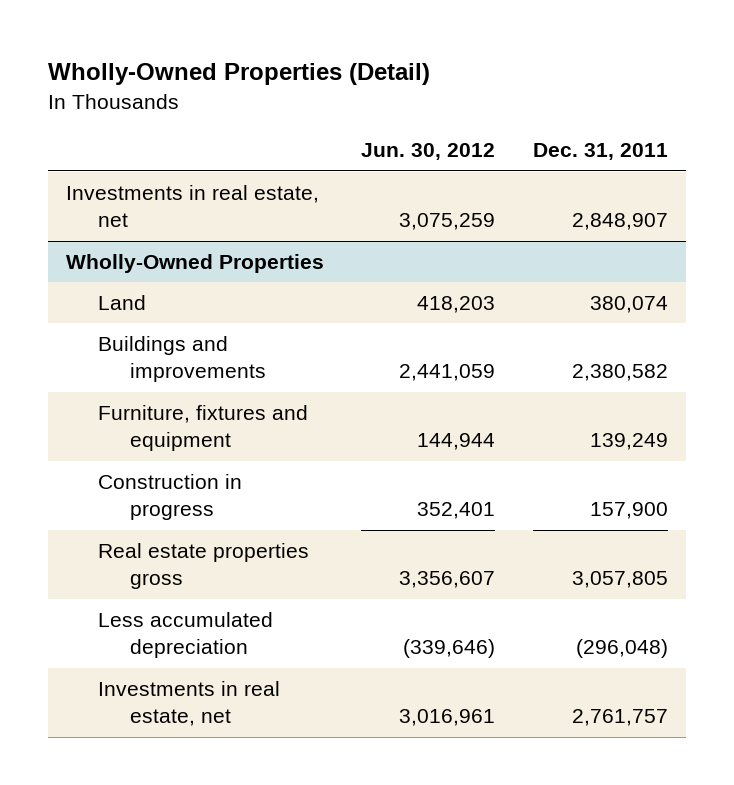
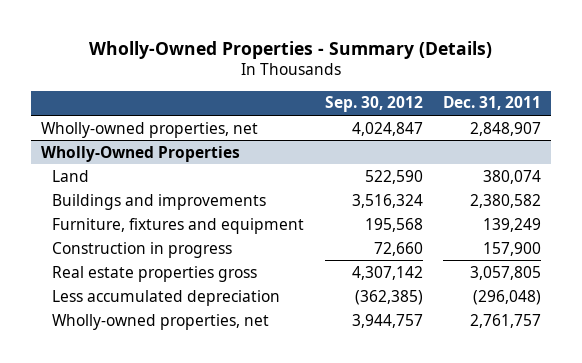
[47,63,430,86] Wholly-Owned Properties (Detail) -> [89,40,493,59] Wholly-Owned Properties - Summary (Details)
[361,143,496,161] Jun. 30, 2012 -> none
none -> [324,96,423,113] Sep. 30, 2012
[66,184,320,228] Investments in real estate, net -> [41,121,259,138] Wholly-owned properties, net
[98,680,281,727] Investments in real estate, net -> [52,313,270,330] Wholly-owned properties, net

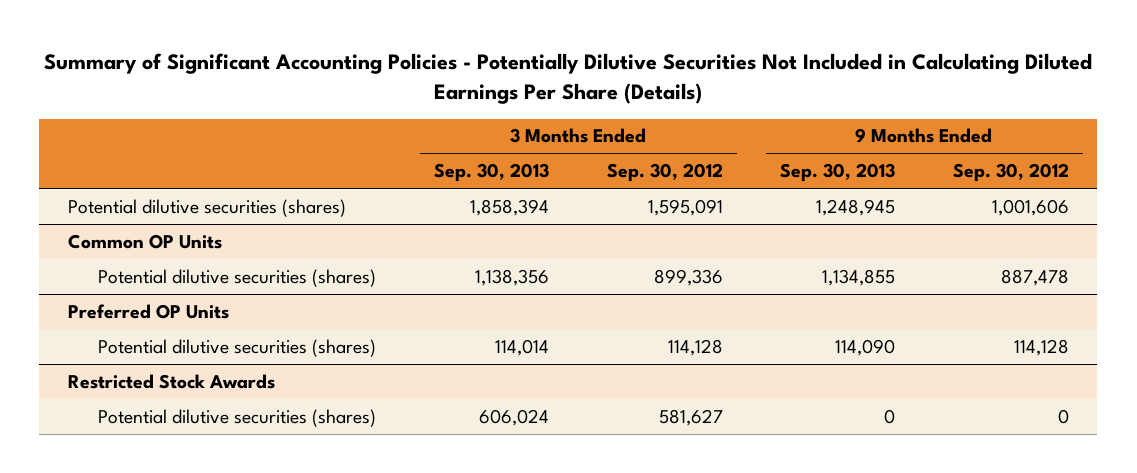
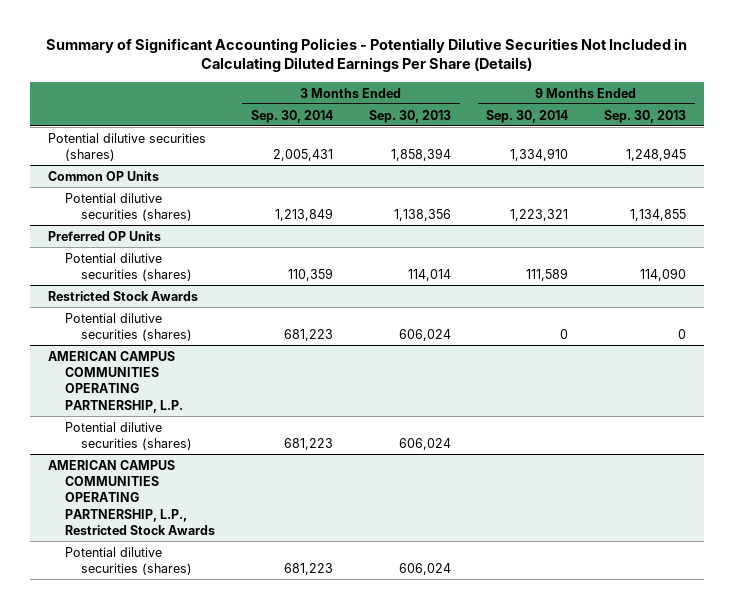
[606,163,723,183] Sep. 30, 2012 -> none
[952,163,1069,183] Sep. 30, 2012 -> none
none -> [250,109,333,123] Sep. 30, 2014
none -> [486,109,569,123] Sep. 30, 2014
none -> [47,350,183,413] AMERICAN CAMPUS COMMUNITIES OPERATING PARTNERSHIP, L.P.
none -> [64,421,193,450] Potential dilutive securities (shares)
none -> [47,459,215,535] AMERICAN CAMPUS COMMUNITIES OPERATING PARTNERSHIP, L.P., Restricted Stock Awards
none -> [64,546,193,575] Potential dilutive securities (shares)

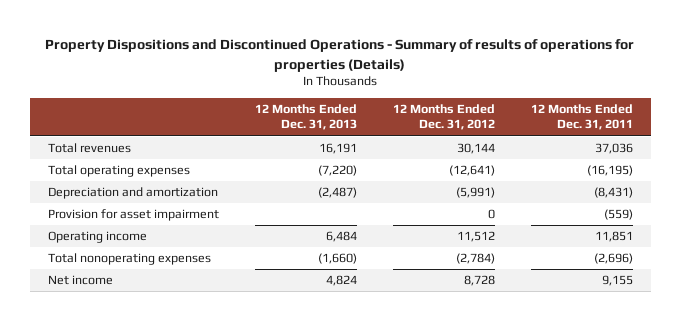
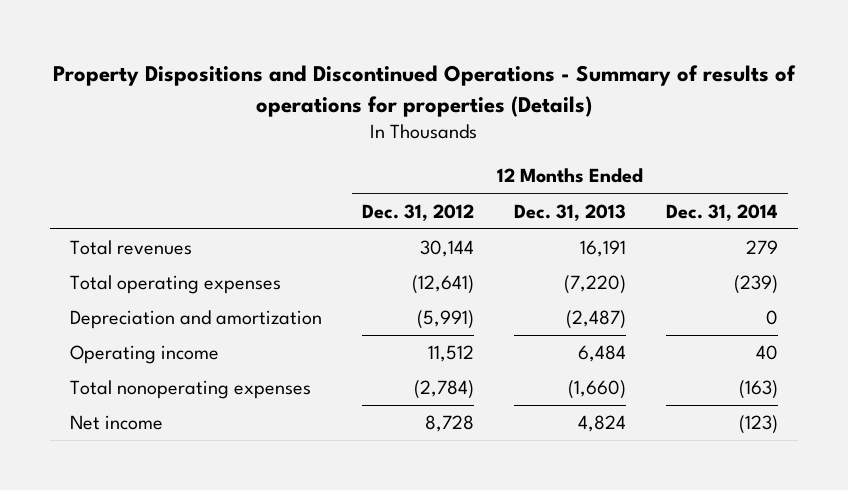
[530,103,633,131] 12 Months Ended Dec. 31, 2011 -> none
none -> [665,203,778,221] Dec. 31, 2014
[48,209,220,222] Provision for asset impairment -> none

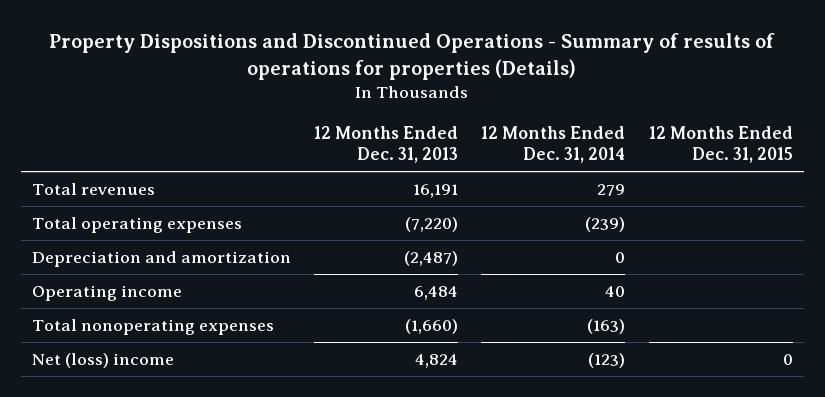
[362,203,475,221] Dec. 31, 2012 -> none
none -> [648,125,793,164] 12 Months Ended Dec. 31, 2015
[70,415,164,431] Net income -> [32,352,175,368] Net (loss) income

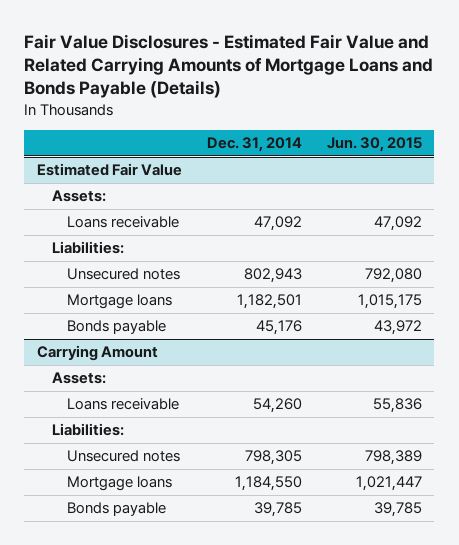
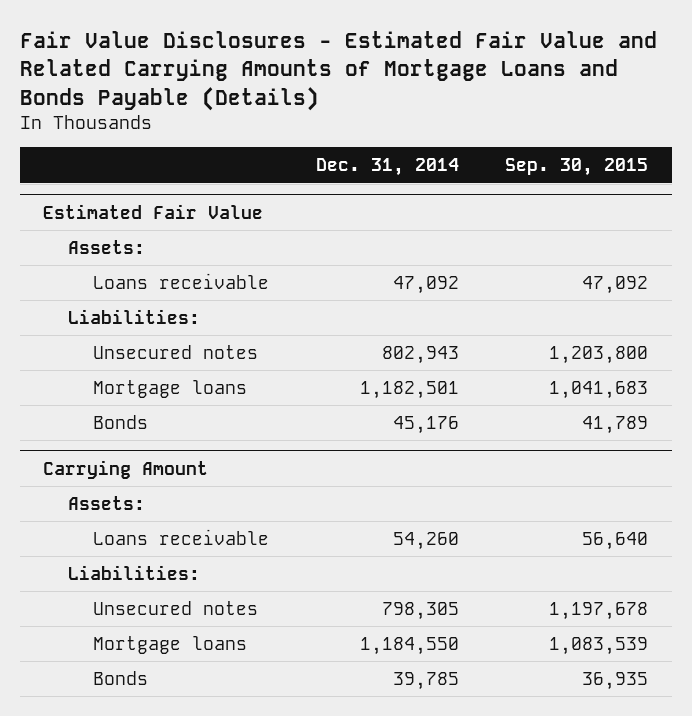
[326,137,422,153] Jun. 30, 2015 -> none
none -> [505,158,649,177] Sep. 30, 2015
[66,320,166,335] Bonds payable -> [93,415,149,430] Bonds
[66,502,166,517] Bonds payable -> [93,671,149,686] Bonds

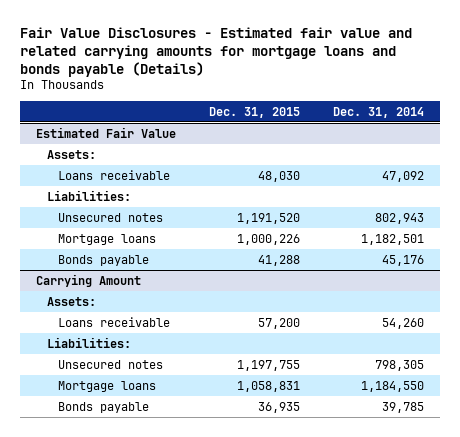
[19,31,657,111] Fair Value Disclosures - Estimated Fair Value and Related Carrying Amounts of Mortgage Loans and Bonds Payable (Details) -> [19,26,412,77] Fair Value Disclosures - Estimated fair value and related carrying amounts for mortgage loans and bonds payable (Details)
[505,158,649,177] Sep. 30, 2015 -> none
none -> [209,106,301,118] Dec. 31, 2015
[93,415,149,430] Bonds -> [57,254,149,266] Bonds payable
[93,671,149,686] Bonds -> [57,401,149,413] Bonds payable

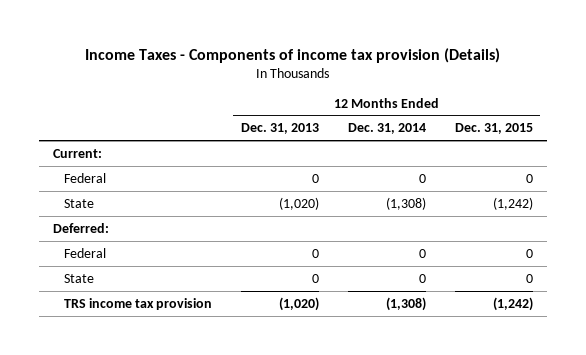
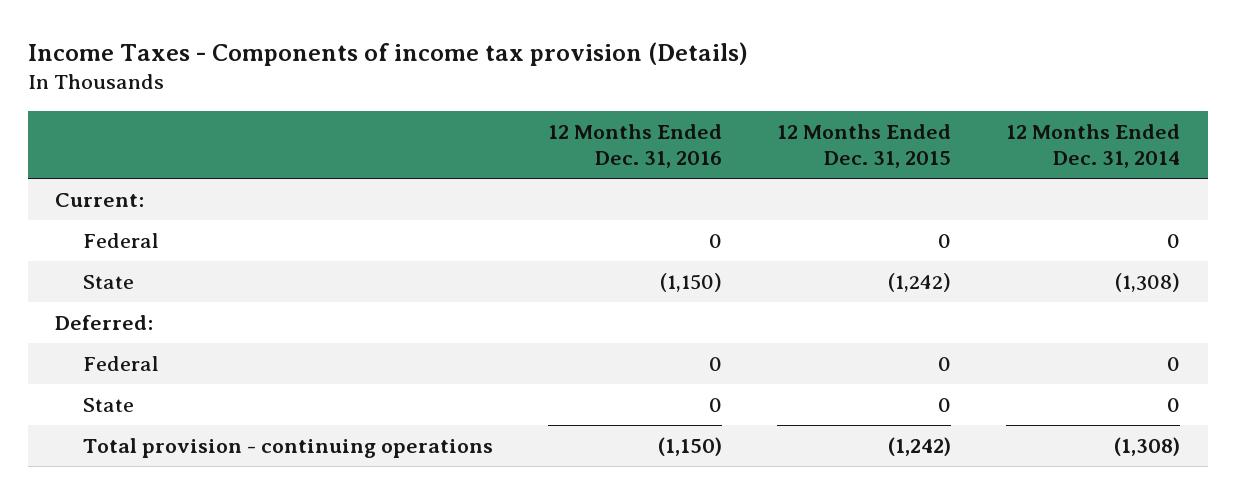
[240,123,319,135] Dec. 31, 2013 -> none
none -> [548,123,723,168] 12 Months Ended Dec. 31, 2016
[63,297,212,310] TRS income tax provision -> [83,437,494,458] Total provision - continuing operations

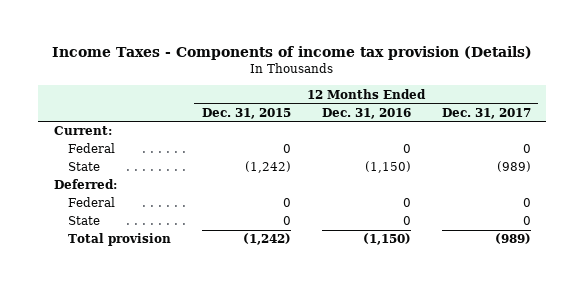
[1006,123,1181,168] 12 Months Ended Dec. 31, 2014 -> none
none -> [441,107,531,119] Dec. 31, 2017
[83,437,494,458] Total provision - continuing operations -> [68,233,172,247] Total provision

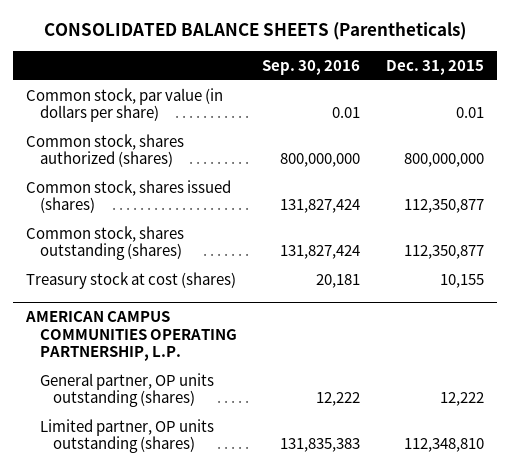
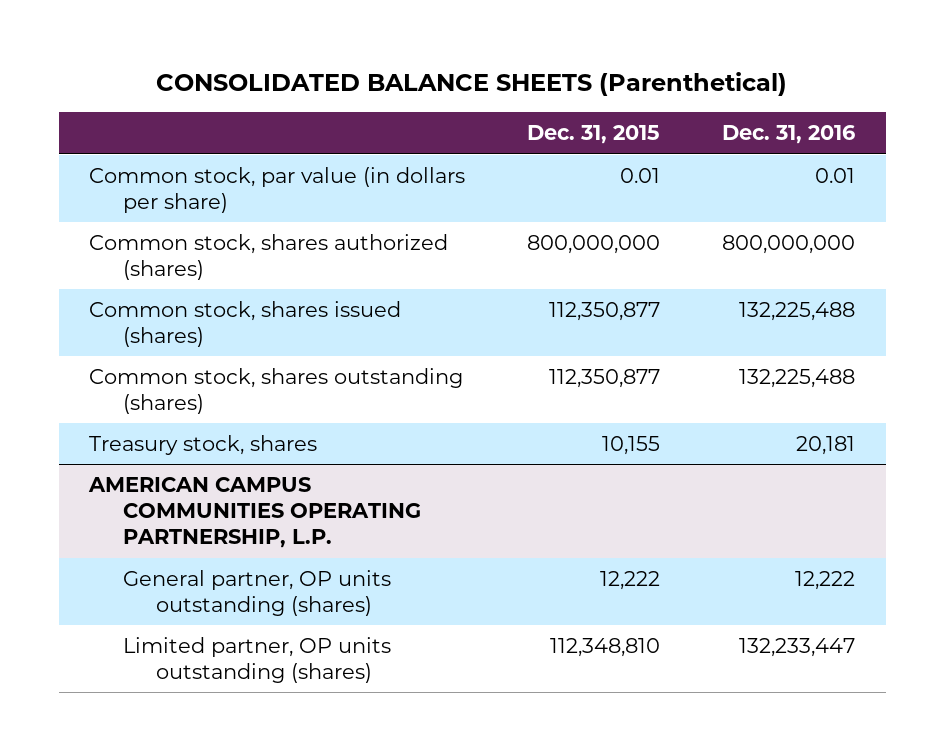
[44,22,467,41] CONSOLIDATED BALANCE SHEETS (Parentheticals) -> [156,72,788,97] CONSOLIDATED BALANCE SHEETS (Parenthetical)
[262,59,361,75] Sep. 30, 2016 -> none
none -> [721,125,855,145] Dec. 31, 2016
[26,271,237,289] Treasury stock at cost (shares) -> [89,435,318,456] Treasury stock, shares

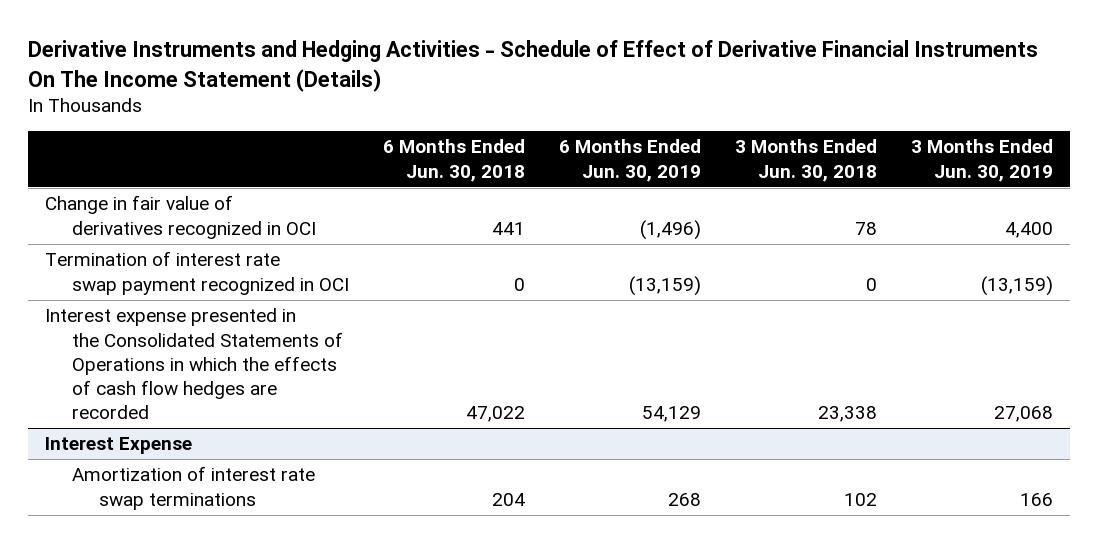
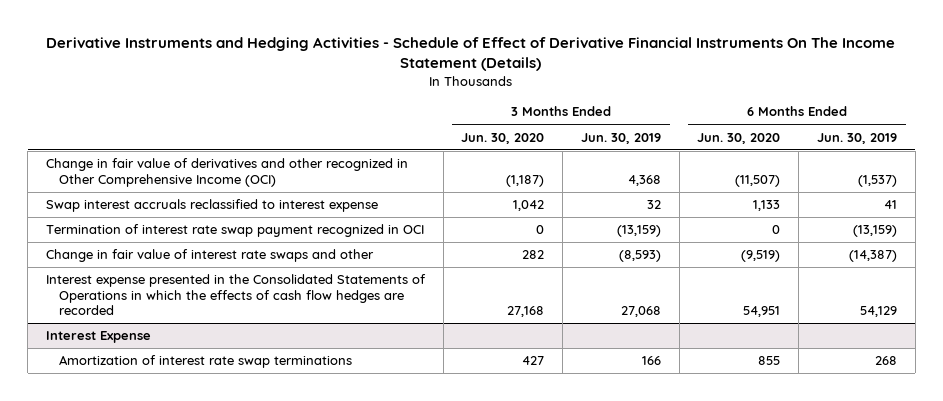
[382,139,525,182] 6 Months Ended Jun. 30, 2018 -> none
[734,139,877,182] 3 Months Ended Jun. 30, 2018 -> none
none -> [461,132,545,144] Jun. 30, 2020
none -> [697,132,781,144] Jun. 30, 2020
[44,195,317,239] Change in fair value of derivatives recognized in OCI -> [45,158,408,187] Change in fair value of derivatives and other recognized in Other Comprehensive Income (OCI)
[639,219,701,240] (1,496) -> [857,174,897,187] (1,537)
[1004,221,1053,238] 4,400 -> [627,174,661,186] 4,368
none -> [45,199,378,213] Swap interest accruals reclassified to interest expense
none -> [45,249,374,263] Change in fair value of interest rate swaps and other

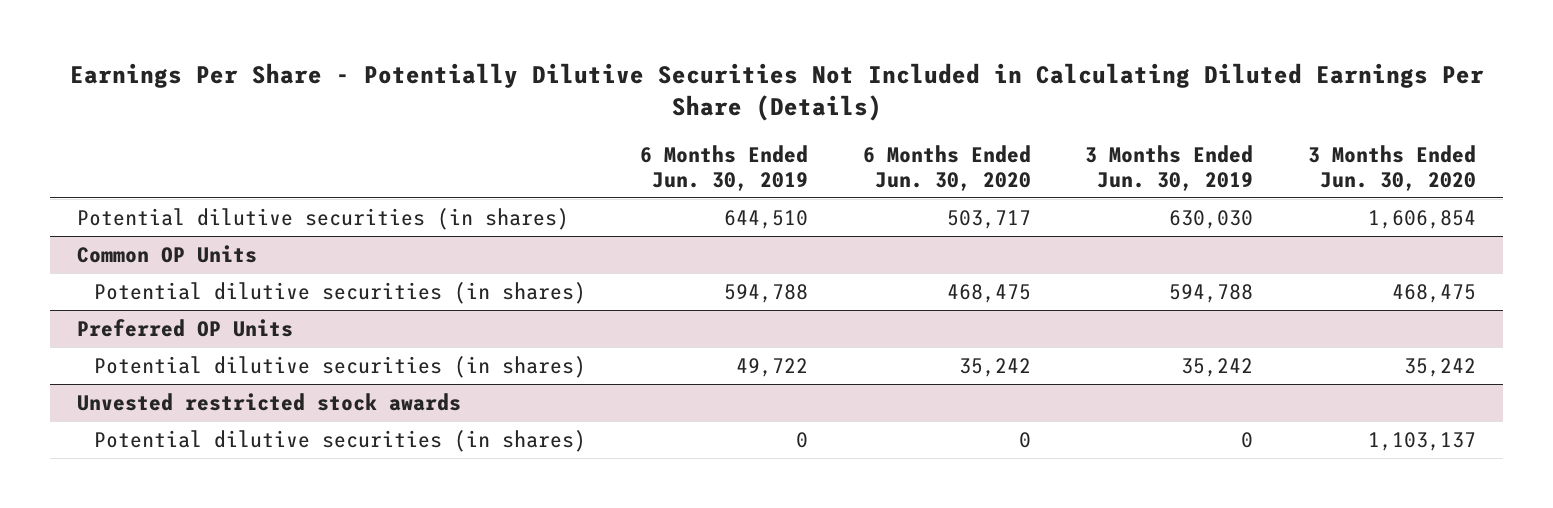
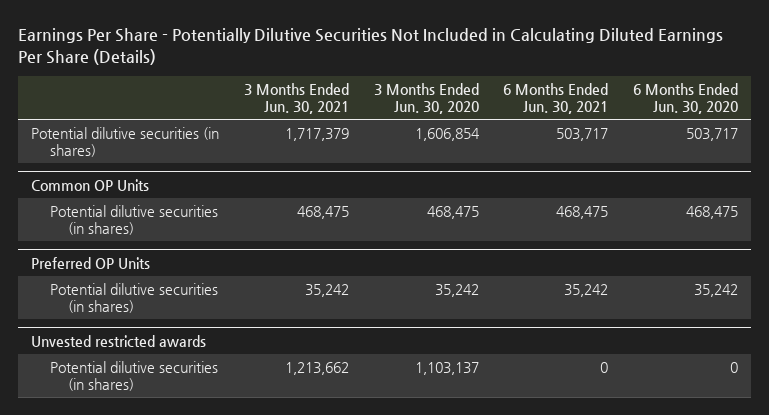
[640,145,809,191] 6 Months Ended Jun. 30, 2019 -> none
[1085,145,1254,191] 3 Months Ended Jun. 30, 2019 -> none
none -> [243,82,349,114] 3 Months Ended Jun. 30, 2021
none -> [503,82,609,114] 6 Months Ended Jun. 30, 2021
[77,392,462,411] Unvested restricted stock awards -> [30,334,206,347] Unvested restricted awards

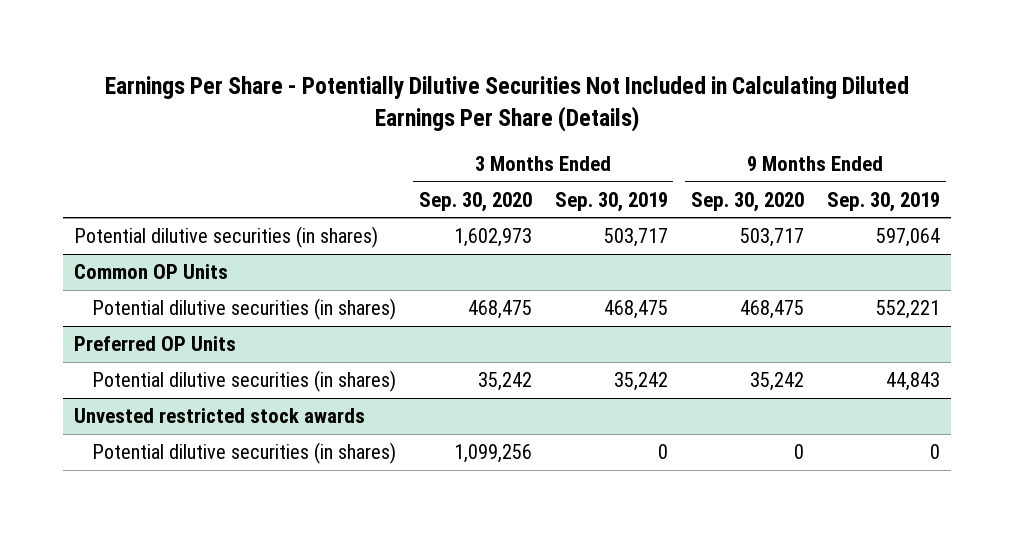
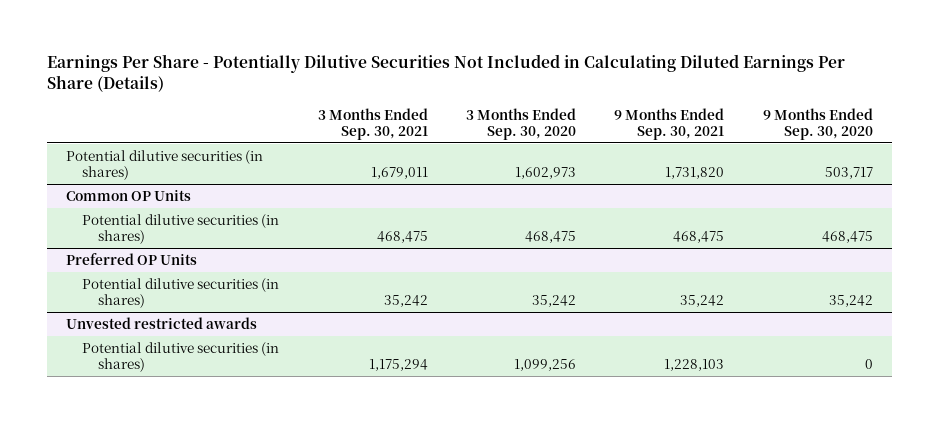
[554,191,668,212] Sep. 30, 2019 -> none
[826,191,940,212] Sep. 30, 2019 -> none
none -> [317,107,428,140] 3 Months Ended Sep. 30, 2021
none -> [614,107,725,140] 9 Months Ended Sep. 30, 2021
[74,408,366,424] Unvested restricted stock awards -> [66,317,258,330] Unvested restricted awards

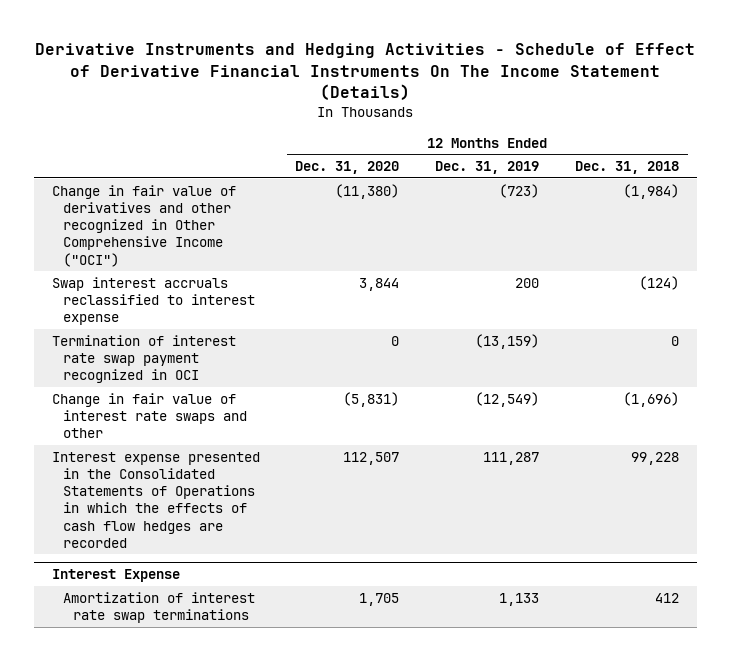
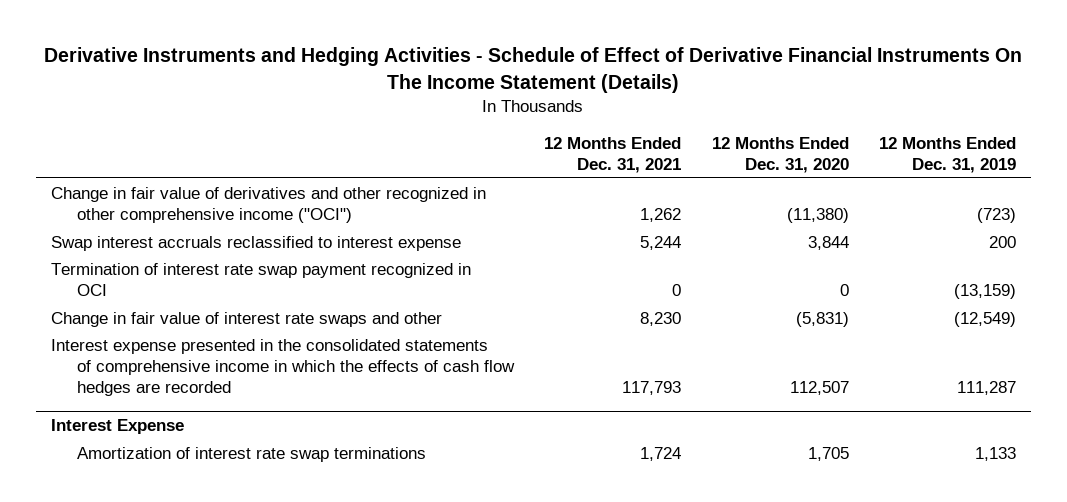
[574,161,679,175] Dec. 31, 2018 -> none
none -> [544,136,682,174] 12 Months Ended Dec. 31, 2021
[51,184,236,267] Change in fair value of derivatives and other recognized in Other Comprehensive Income ("OCI") -> [50,186,486,223] Change in fair value of derivatives and other recognized in other comprehensive income ("OCI")
[51,451,260,548] Interest expense presented in the Consolidated Statements of Operations in which the effects of cash flow hedges are recorded -> [50,338,516,397] Interest expense presented in the consolidated statements of comprehensive income in which the effects of cash flow hedges are recorded

